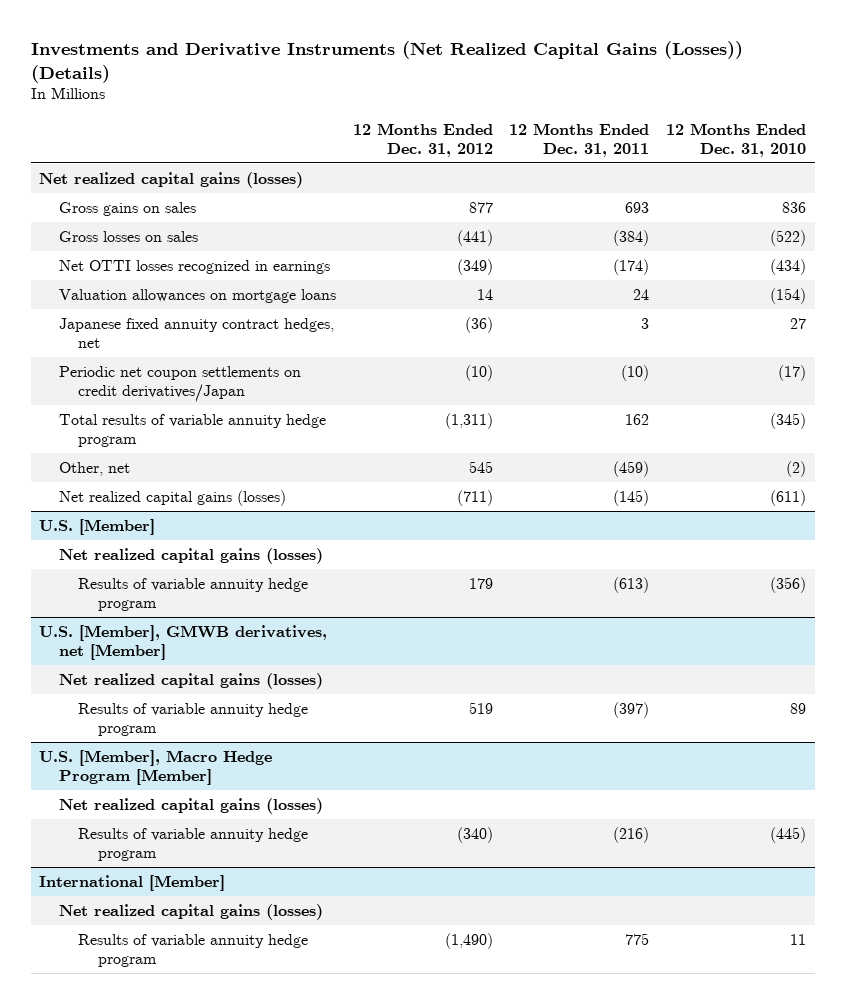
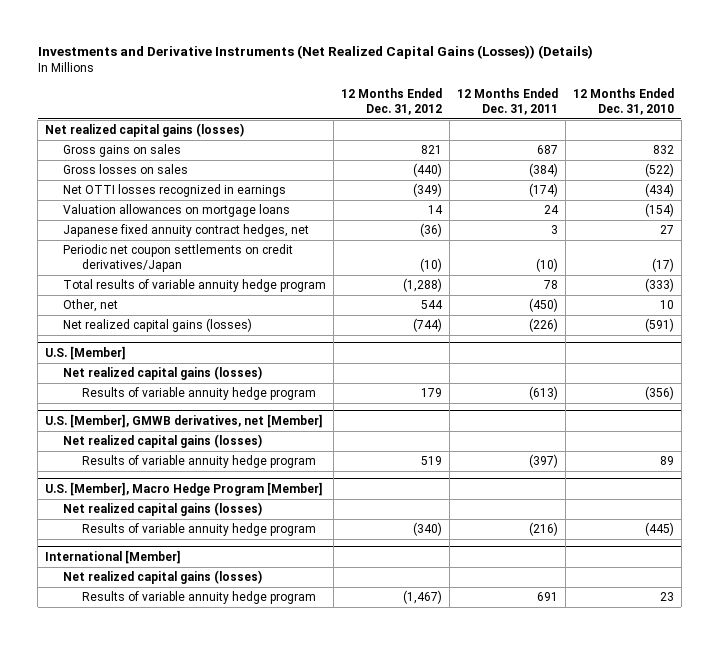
[468,201,493,213] 877 -> [421,145,443,155] 821
[625,201,650,213] 693 -> [537,145,559,155] 687
[782,201,807,213] 836 -> [652,145,674,155] 832
[456,229,493,246] (441) -> [413,163,443,178] (440)
[444,412,493,429] (1,311) -> [403,278,443,293] (1,288)
[625,413,650,425] 162 -> [544,280,559,290] 78
[770,412,807,429] (345) -> [644,278,674,293] (333)
[468,460,493,473] 545 -> [421,300,444,310] 544
[613,460,650,477] (459) -> [529,298,559,313] (450)
[786,460,807,477] (2) -> [659,300,674,310] 10
[456,489,493,506] (711) -> [413,318,443,333] (744)
[613,489,650,506] (145) -> [529,318,559,333] (226)
[770,489,807,506] (611) -> [644,318,674,333] (591)
[444,932,493,949] (1,490) -> [403,590,443,605] (1,467)
[625,932,650,945] 775 -> [537,592,559,602] 691
[790,933,807,945] 11 -> [659,592,674,602] 23

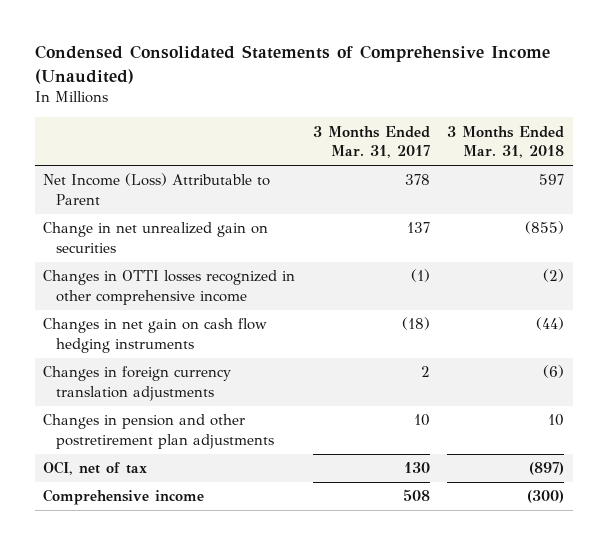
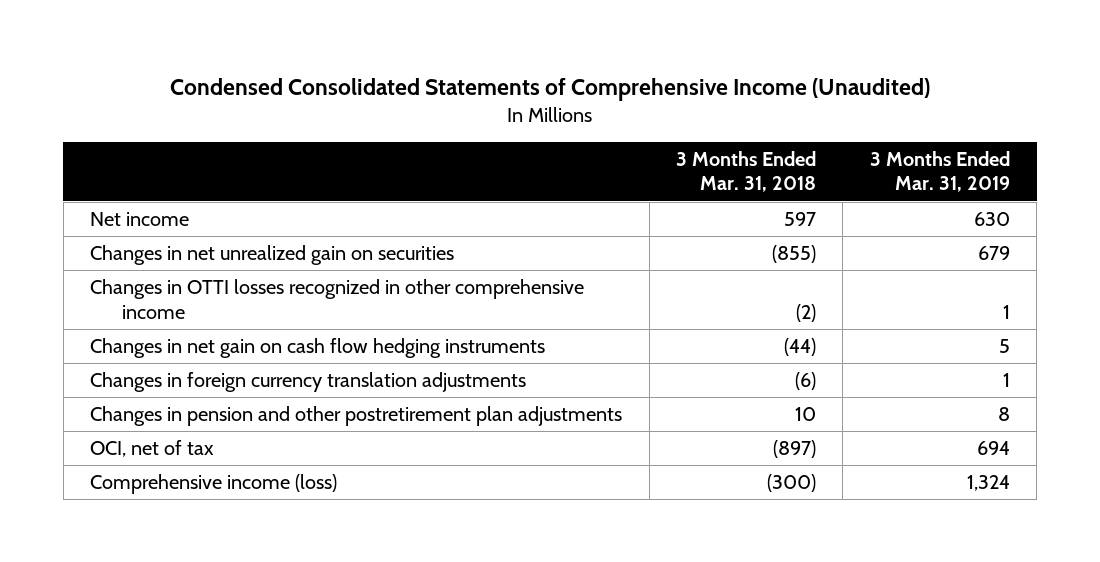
[312,125,430,159] 3 Months Ended Mar. 31, 2017 -> none
none -> [869,150,1010,193] 3 Months Ended Mar. 31, 2019
[43,173,271,205] Net Income (Loss) Attributable to Parent -> [90,212,190,227] Net income
[43,222,269,253] Change in net unrealized gain on securities -> [90,245,455,266] Changes in net unrealized gain on securities
[43,489,205,506] Comprehensive income -> [90,474,338,495] Comprehensive income (loss)

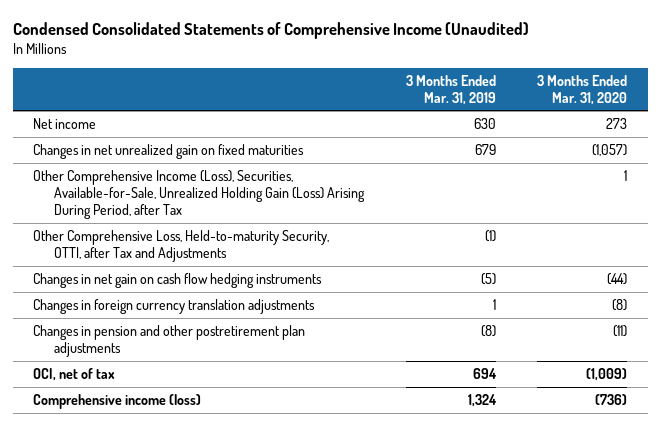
[675,150,816,193] 3 Months Ended Mar. 31, 2018 -> none
none -> [537,74,628,105] 3 Months Ended Mar. 31, 2020
[90,279,585,319] Changes in OTTI losses recognized in other comprehensive income -> none
[90,245,455,266] Changes in net unrealized gain on securities -> [33,143,305,159] Changes in net unrealized gain on fixed maturities
none -> [33,169,366,219] Other Comprehensive Income (Loss), Securities, Available-for-Sale, Unrealized Holding Gain (Loss) Arising During Period, after Tax
none -> [33,229,330,262] Other Comprehensive Loss, Held-to-maturity Security, OTTI, after Tax and Adjustments
[998,339,1010,354] 5 -> [480,272,496,285] (5)
[997,407,1010,422] 8 -> [480,324,496,337] (8)

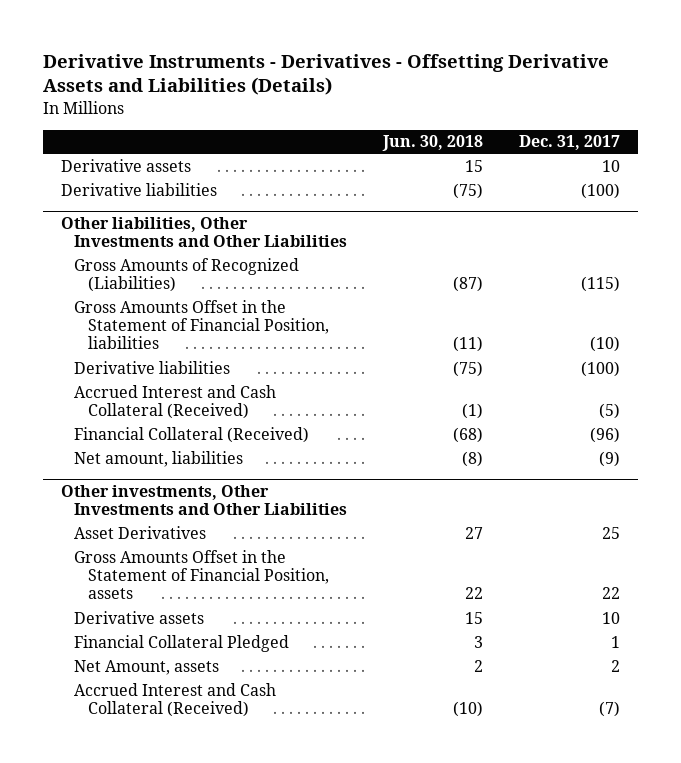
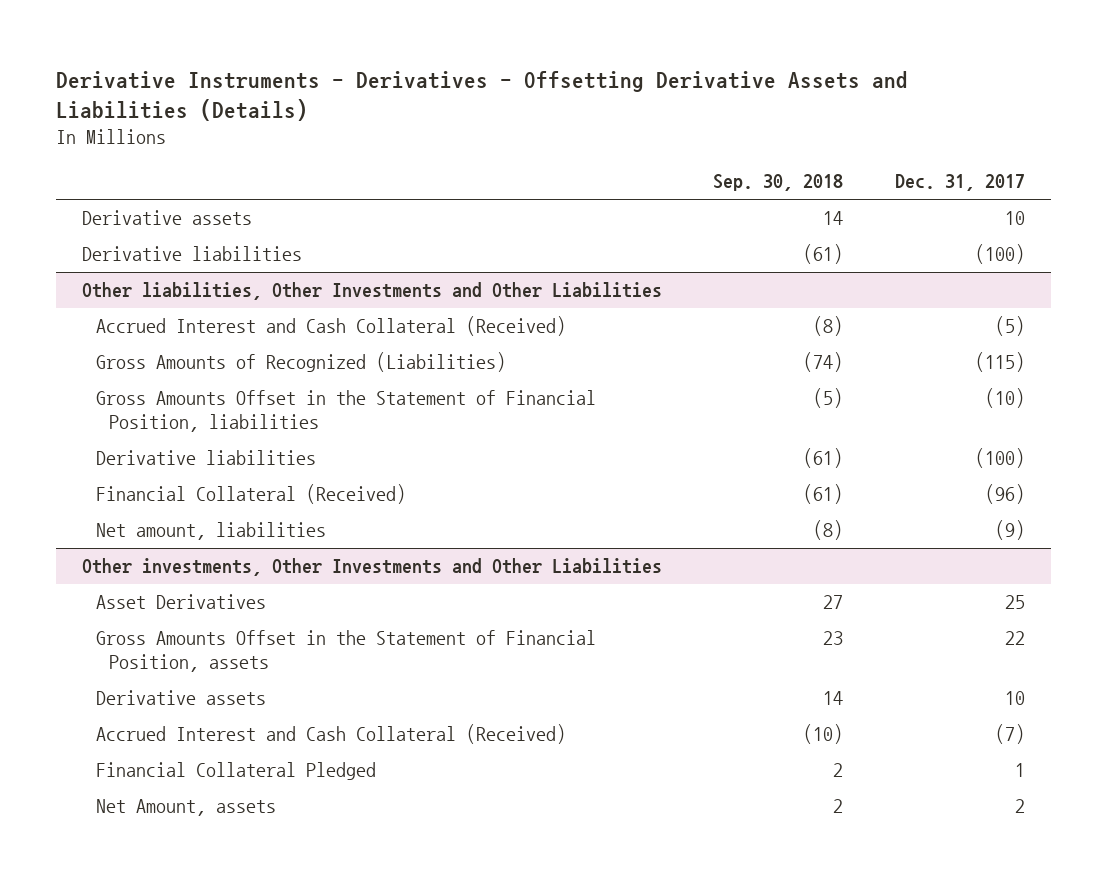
[382,135,484,152] Jun. 30, 2018 -> none
none -> [713,174,844,192] Sep. 30, 2018
[74,384,277,419] Accrued Interest and Cash Collateral (Received) -> [95,316,566,337] Accrued Interest and Cash Collateral (Received)
[74,682,277,717] Accrued Interest and Cash Collateral (Received) -> [95,724,566,745] Accrued Interest and Cash Collateral (Received)

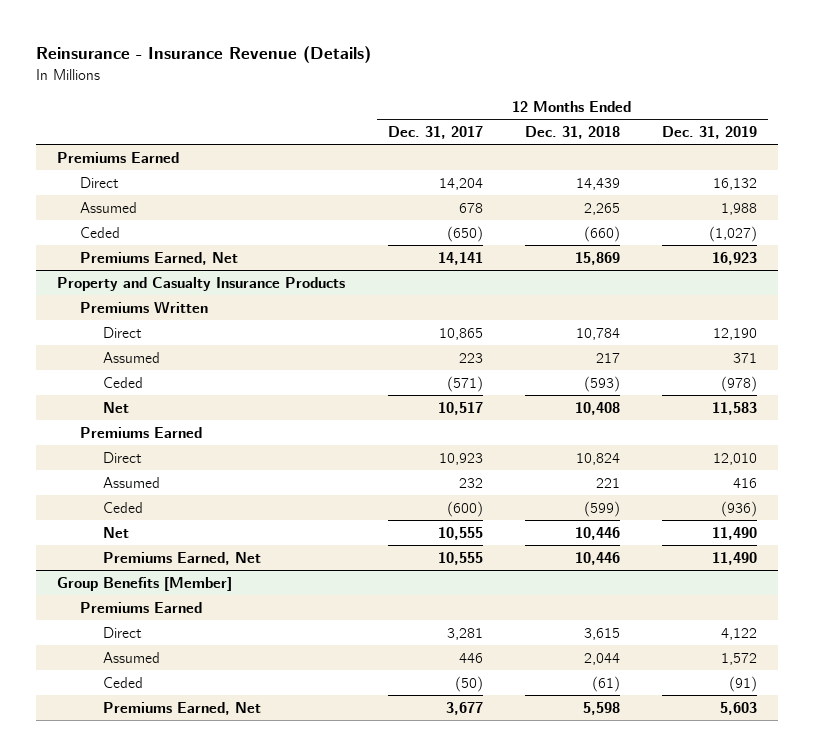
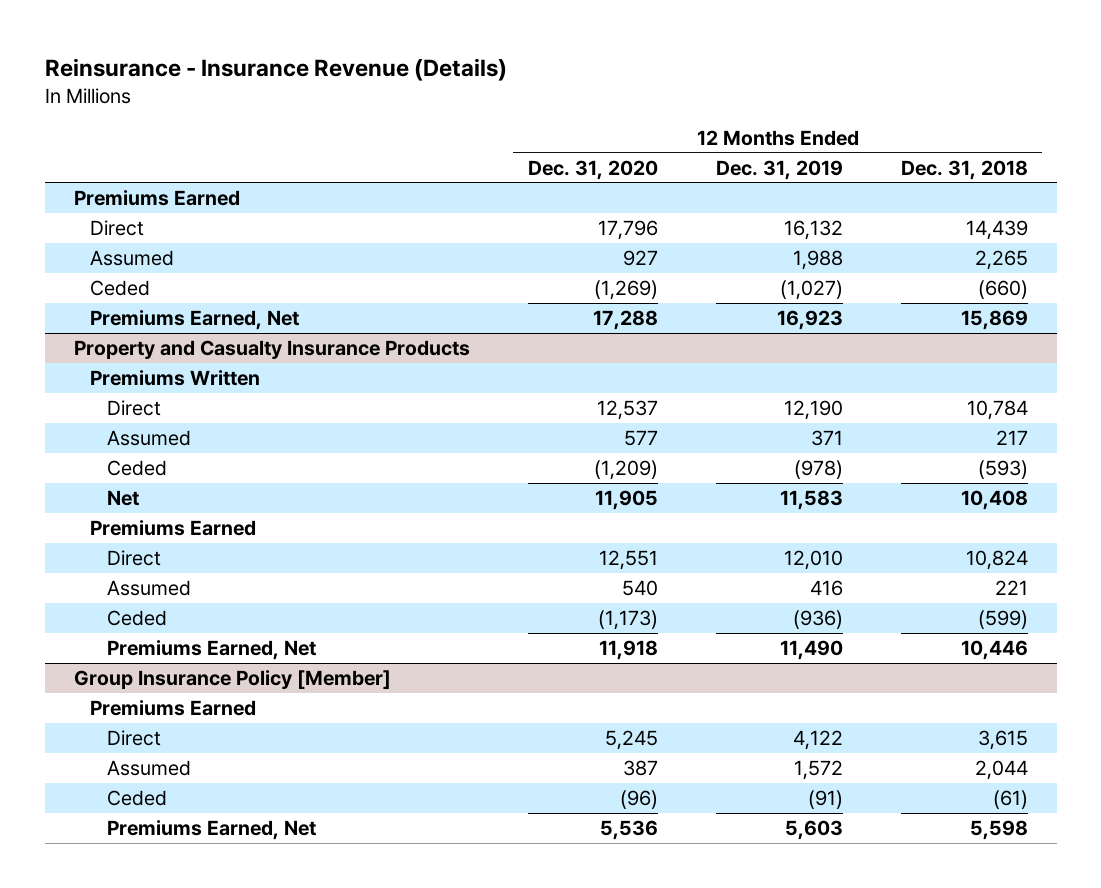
[387,125,483,139] Dec. 31, 2017 -> none
none -> [527,159,658,180] Dec. 31, 2020
[103,526,130,538] Net -> none
[57,576,233,591] Group Benefits [Member] -> none
none -> [73,670,391,690] Group Insurance Policy [Member]

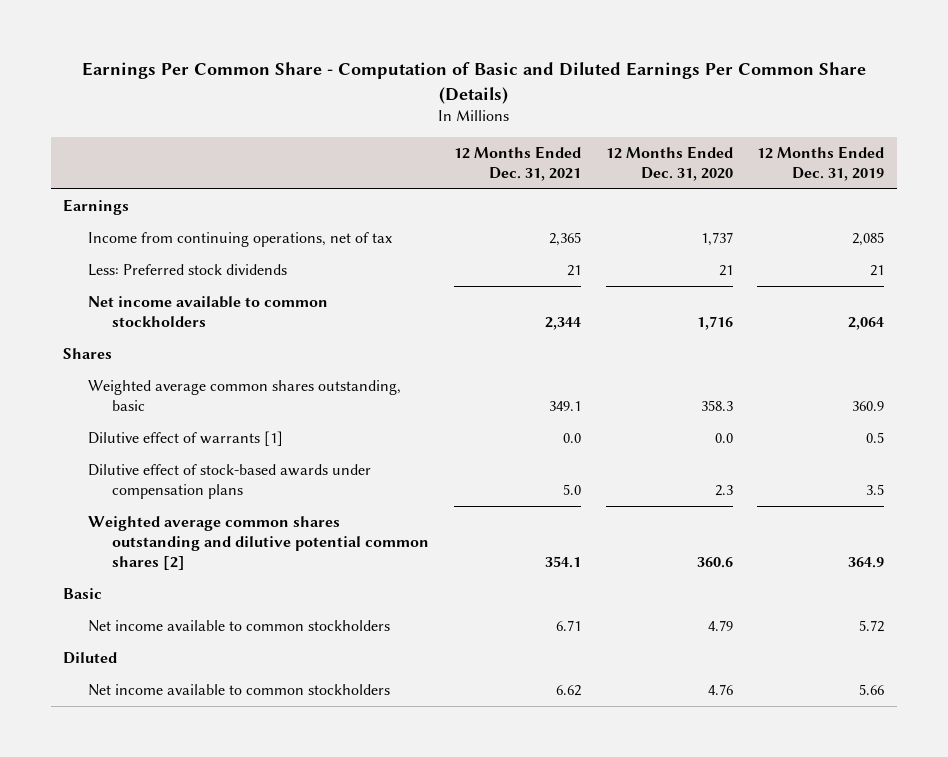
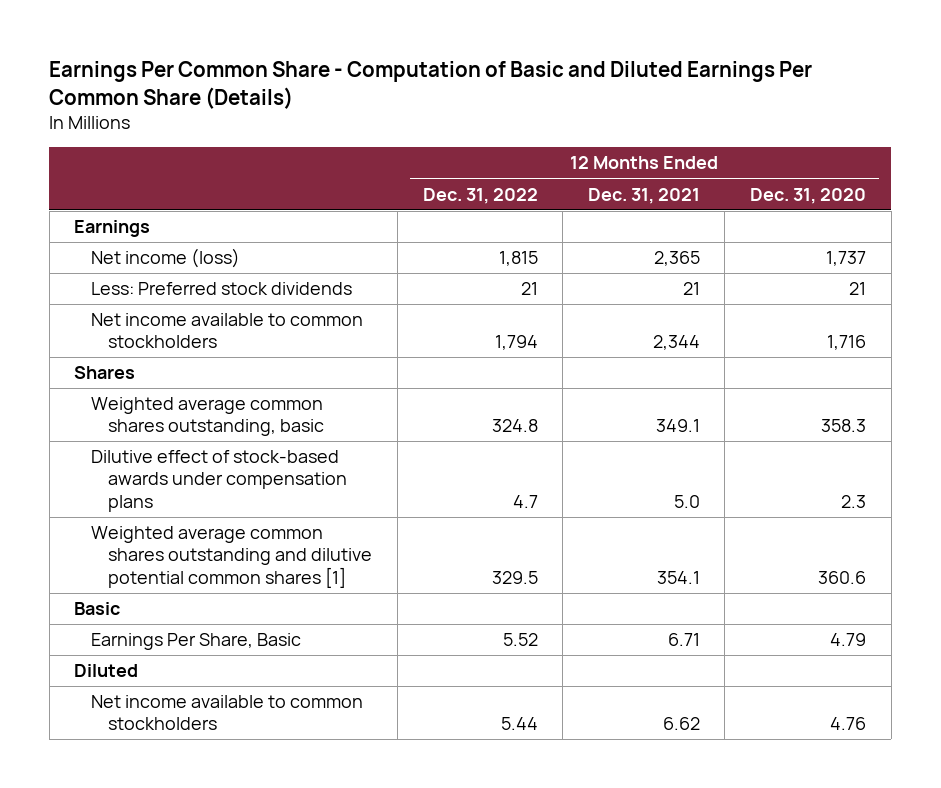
[757,145,885,182] 12 Months Ended Dec. 31, 2019 -> none
none -> [422,187,538,204] Dec. 31, 2022
[87,231,392,247] Income from continuing operations, net of tax -> [91,248,241,269] Net income (loss)
[87,430,283,446] Dilutive effect of warrants [1] -> none
[87,515,430,571] Weighted average common shares outstanding and dilutive potential common shares [2] -> [91,526,373,588] Weighted average common shares outstanding and dilutive potential common shares [1]
[87,619,390,632] Net income available to common stockholders -> [91,633,302,651] Earnings Per Share, Basic

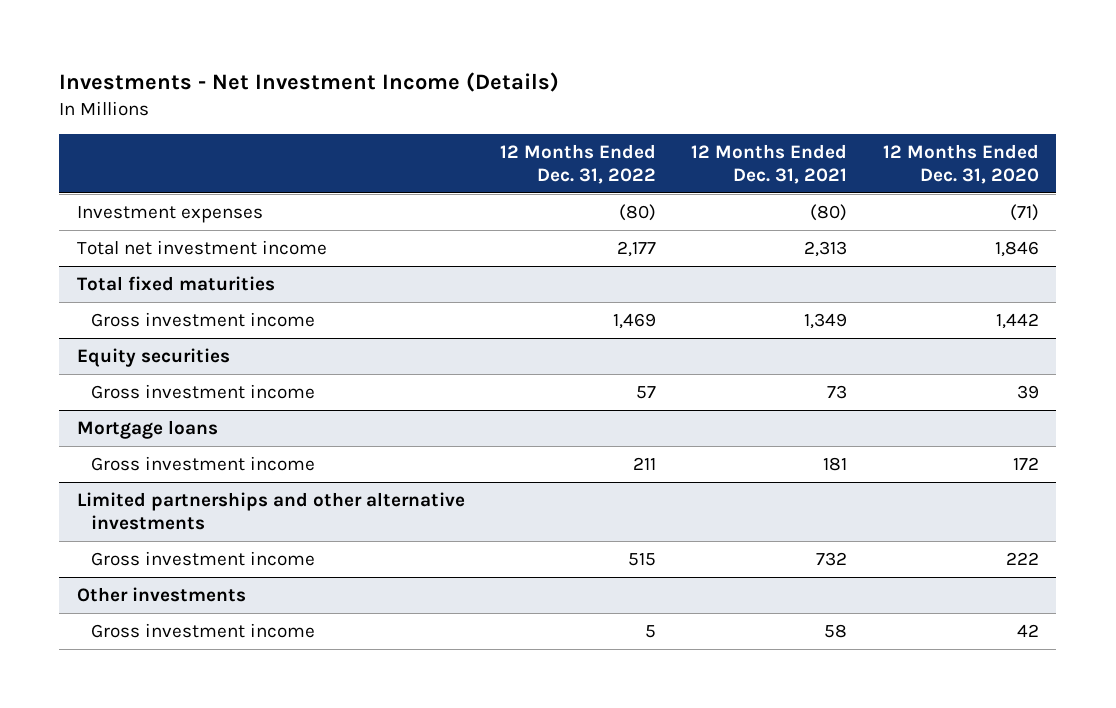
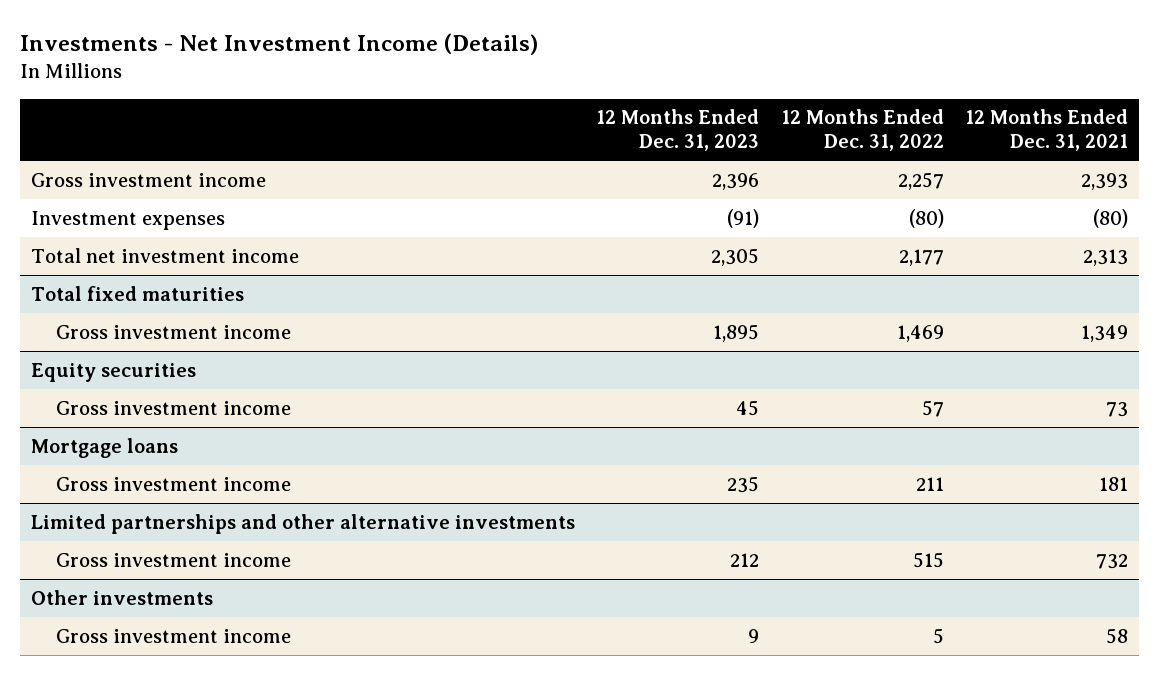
[882,144,1039,184] 12 Months Ended Dec. 31, 2020 -> none
none -> [596,109,760,151] 12 Months Ended Dec. 31, 2023
none -> [30,172,266,187] Gross investment income

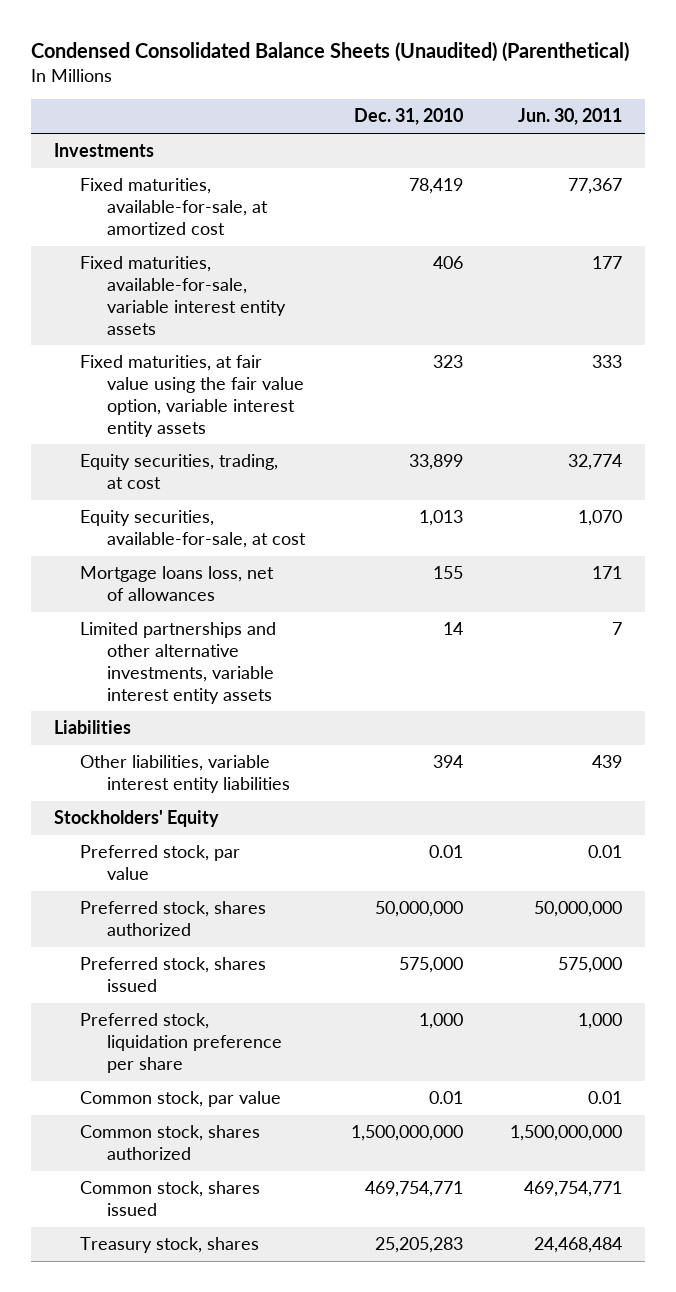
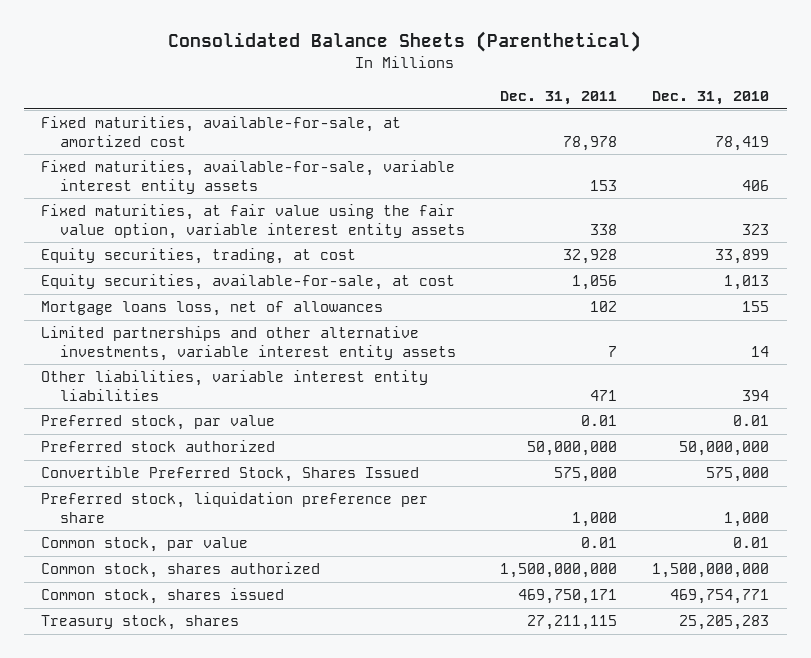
[30,41,629,62] Condensed Consolidated Balance Sheets (Unaudited) (Parenthetical) -> [168,31,642,53] Consolidated Balance Sheets (Parenthetical)
[517,108,622,126] Jun. 30, 2011 -> none
none -> [499,91,617,106] Dec. 31, 2011
[54,143,155,158] Investments -> none
[54,720,132,735] Liabilities -> none
[54,810,220,828] Stockholders' Equity -> none
[80,901,267,937] Preferred stock, shares authorized -> [41,440,276,453] Preferred stock authorized
[80,957,267,993] Preferred stock, shares issued -> [41,466,420,483] Convertible Preferred Stock, Shares Issued

